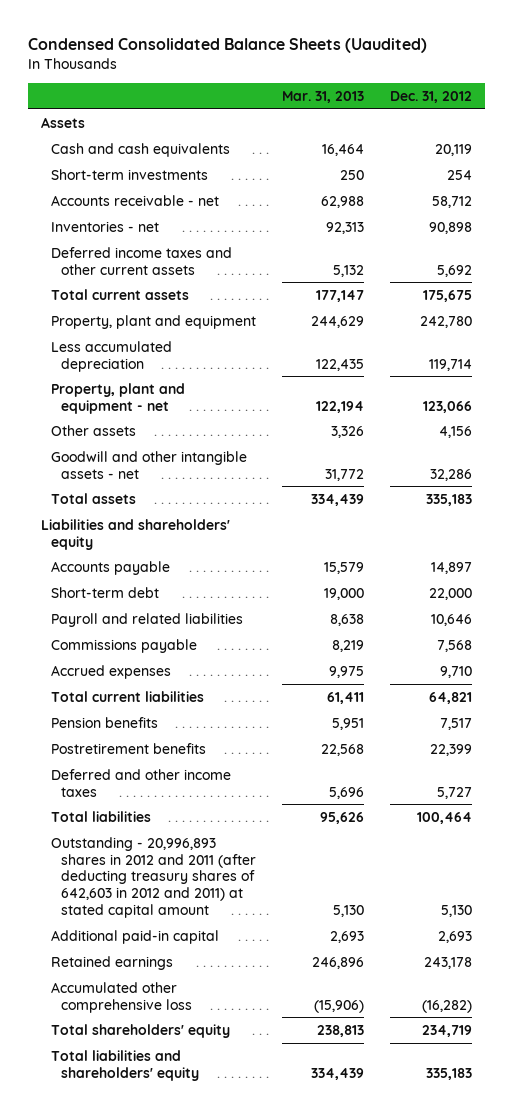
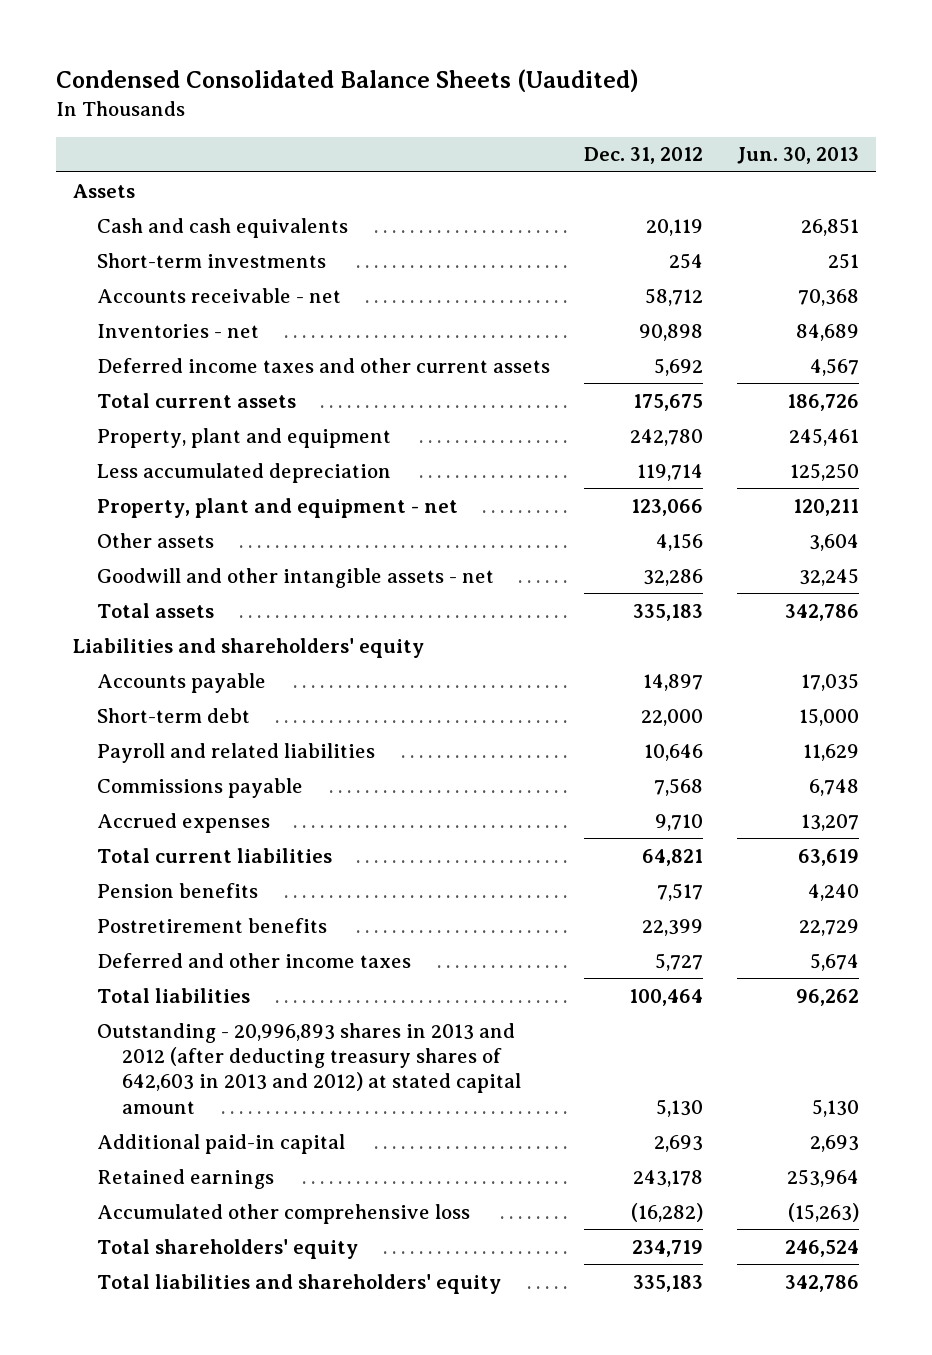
[281,90,364,103] Mar. 31, 2013 -> none
none -> [737,147,860,165] Jun. 30, 2013
[51,836,257,918] Outstanding - 20,996,893 shares in 2012 and 2011 (after deducting treasury shares of 642,603 in 2012 and 2011) at stated capital amount -> [97,1022,521,1114] Outstanding - 20,996,893 shares in 2013 and 2012 (after deducting treasury shares of 642,603 in 2013 and 2012) at stated capital amount

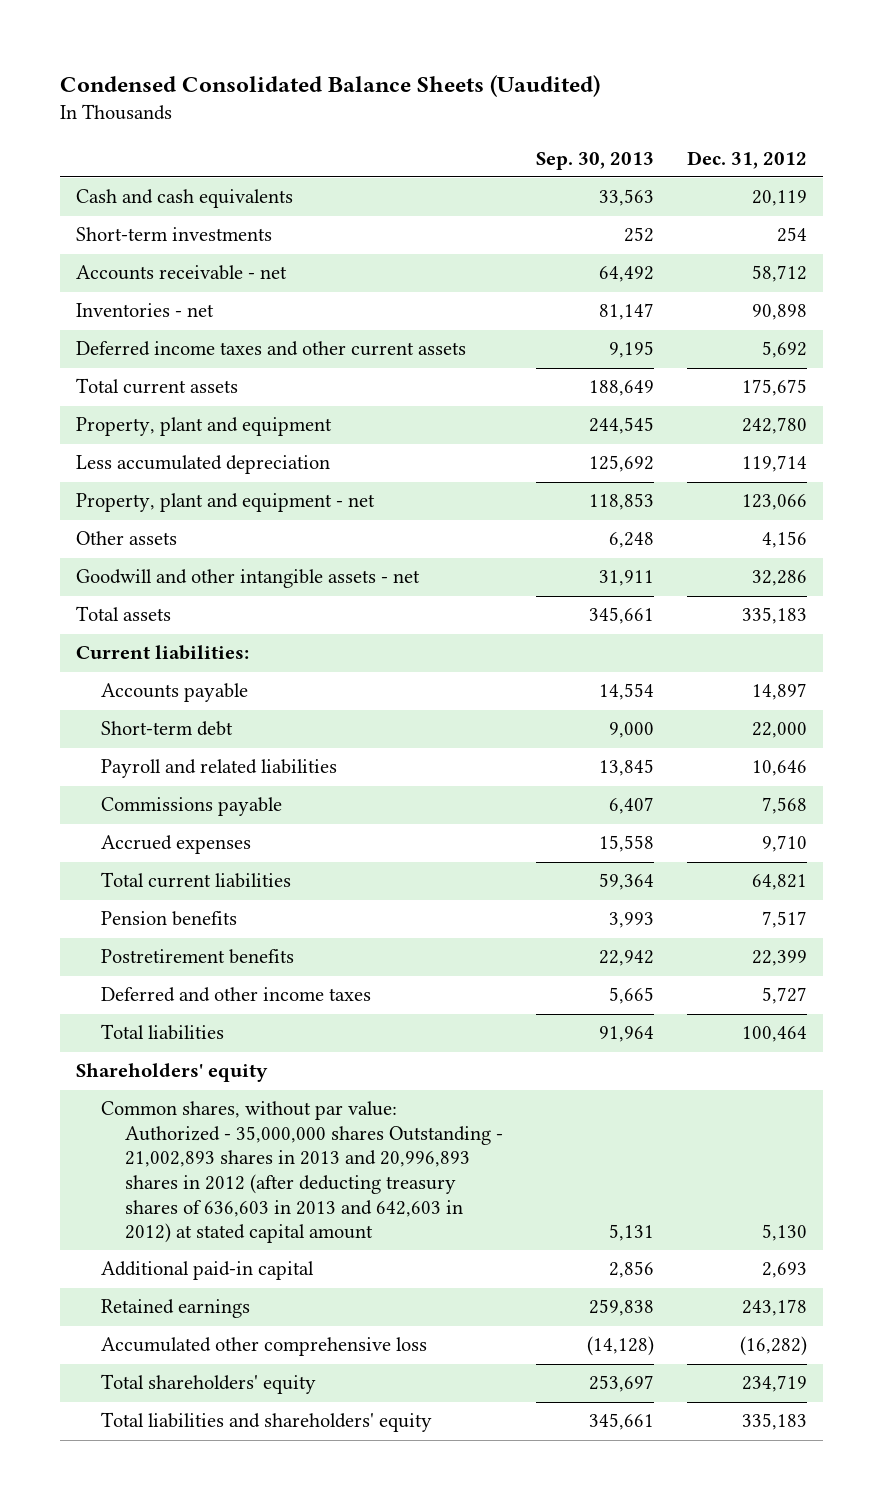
[737,147,860,165] Jun. 30, 2013 -> none
none -> [535,151,654,170] Sep. 30, 2013
[72,183,135,198] Assets -> none
[72,637,424,658] Liabilities and shareholders' equity -> none
none -> [76,645,250,661] Current liabilities:
none -> [76,1063,269,1083] Shareholders' equity
[97,1022,521,1114] Outstanding - 20,996,893 shares in 2013 and 2012 (after deducting treasury shares of 642,603 in 2013 and 2012) at stated capital amount -> [100,1101,504,1244] Common shares, without par value: Authorized - 35,000,000 shares Outstanding - 21,002,893 shares in 2013 and 20,996,893 shares in 2012 (after deducting treasury shares of 636,603 in 2013 and 642,603 in 2012) at stated capital amount

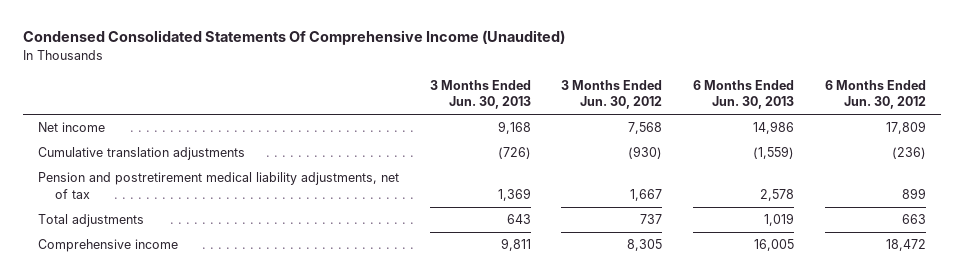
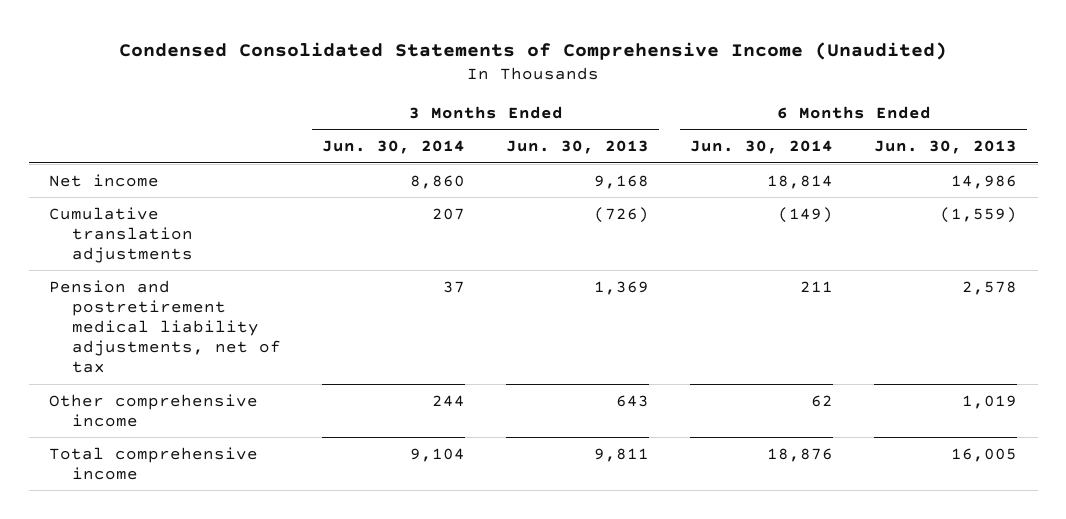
[22,30,565,46] Condensed Consolidated Statements Of Comprehensive Income (Unaudited) -> [119,41,948,60] Condensed Consolidated Statements of Comprehensive Income (Unaudited)
[561,79,663,110] 3 Months Ended Jun. 30, 2012 -> none
[824,79,926,110] 6 Months Ended Jun. 30, 2012 -> none
none -> [322,140,466,155] Jun. 30, 2014
none -> [690,140,834,155] Jun. 30, 2014
[38,214,145,228] Total adjustments -> [49,393,259,427] Other comprehensive income
[38,239,179,253] Comprehensive income -> [49,446,259,480] Total comprehensive income

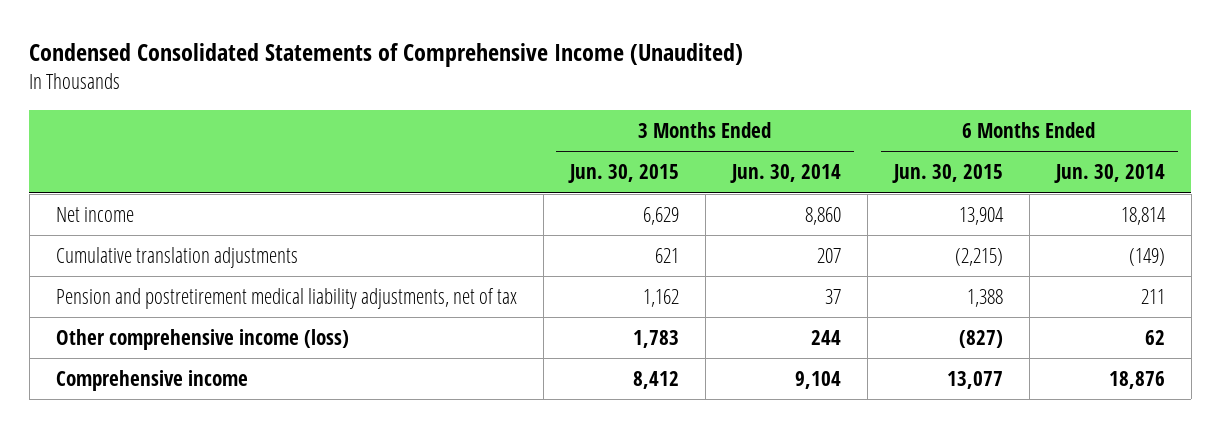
[506,140,650,155] Jun. 30, 2013 -> none
[874,140,1018,155] Jun. 30, 2013 -> none
none -> [567,164,679,184] Jun. 30, 2015
none -> [891,164,1003,184] Jun. 30, 2015
[49,393,259,427] Other comprehensive income -> [55,329,349,351] Other comprehensive income (loss)
[49,446,259,480] Total comprehensive income -> [55,370,248,392] Comprehensive income

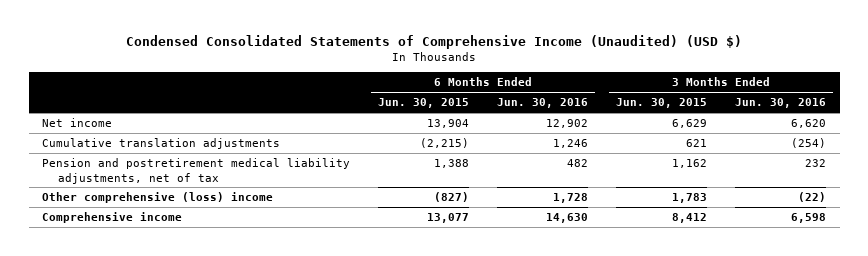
[29,43,744,68] Condensed Consolidated Statements of Comprehensive Income (Unaudited) -> [126,34,743,49] Condensed Consolidated Statements of Comprehensive Income (Unaudited) (USD $)
[729,164,841,184] Jun. 30, 2014 -> none
[1053,164,1165,184] Jun. 30, 2014 -> none
none -> [497,98,589,109] Jun. 30, 2016
none -> [734,98,826,109] Jun. 30, 2016
[55,329,349,351] Other comprehensive income (loss) -> [42,192,274,204] Other comprehensive (loss) income

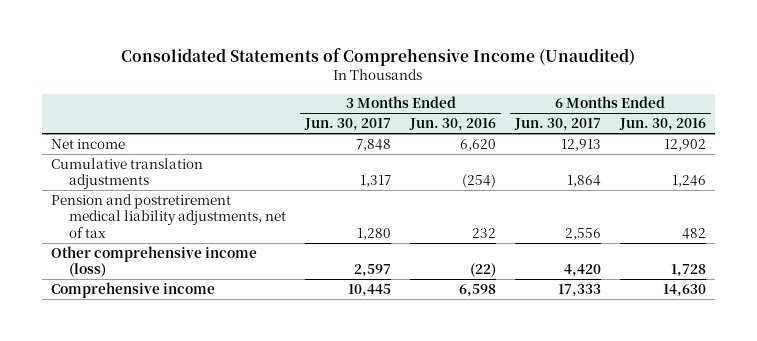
[126,34,743,49] Condensed Consolidated Statements of Comprehensive Income (Unaudited) (USD $) -> [121,48,636,67] Consolidated Statements of Comprehensive Income (Unaudited)
[378,98,470,109] Jun. 30, 2015 -> none
[615,98,707,109] Jun. 30, 2015 -> none
none -> [304,118,392,132] Jun. 30, 2017
none -> [513,118,601,132] Jun. 30, 2017
[42,192,274,204] Other comprehensive (loss) income -> [51,245,258,278] Other comprehensive income (loss)

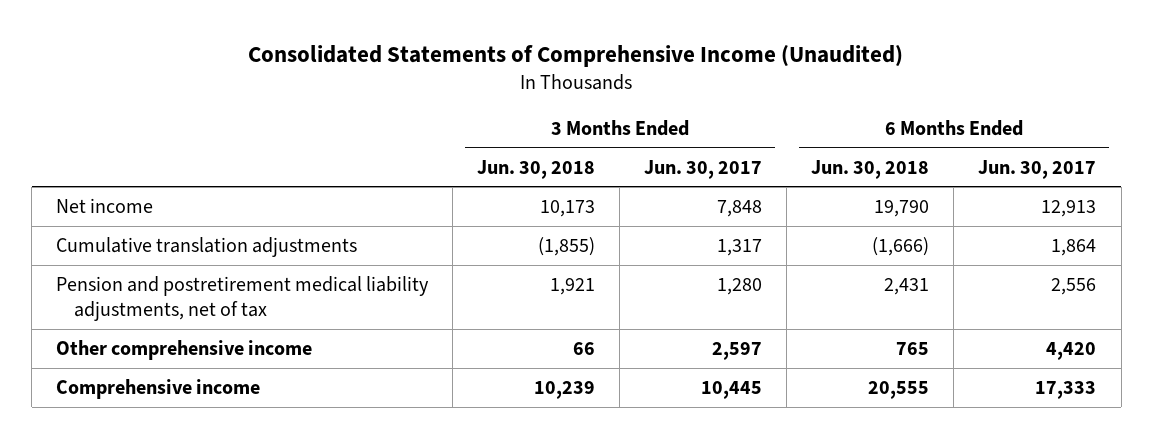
[409,118,497,132] Jun. 30, 2016 -> none
[618,118,706,132] Jun. 30, 2016 -> none
none -> [477,159,596,179] Jun. 30, 2018
none -> [811,159,930,179] Jun. 30, 2018
[51,245,258,278] Other comprehensive income (loss) -> [56,339,313,360] Other comprehensive income

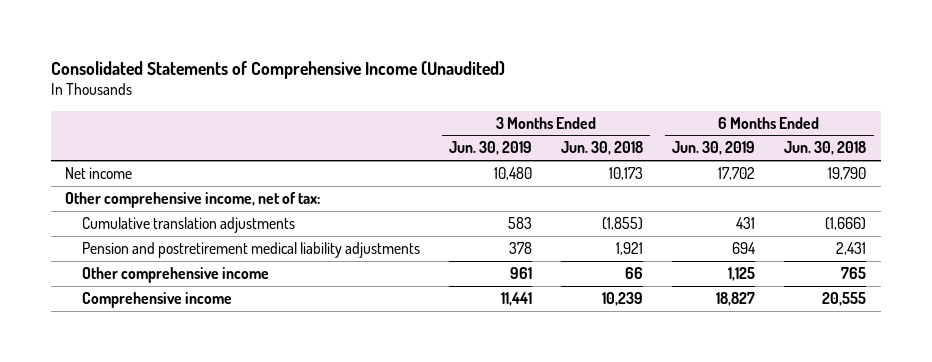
[644,159,763,179] Jun. 30, 2017 -> none
[978,159,1097,179] Jun. 30, 2017 -> none
none -> [448,141,532,156] Jun. 30, 2019
none -> [672,141,756,156] Jun. 30, 2019
none -> [65,191,321,208] Other comprehensive income, net of tax:
[56,275,430,321] Pension and postretirement medical liability adjustments, net of tax -> [81,241,420,258] Pension and postretirement medical liability adjustments

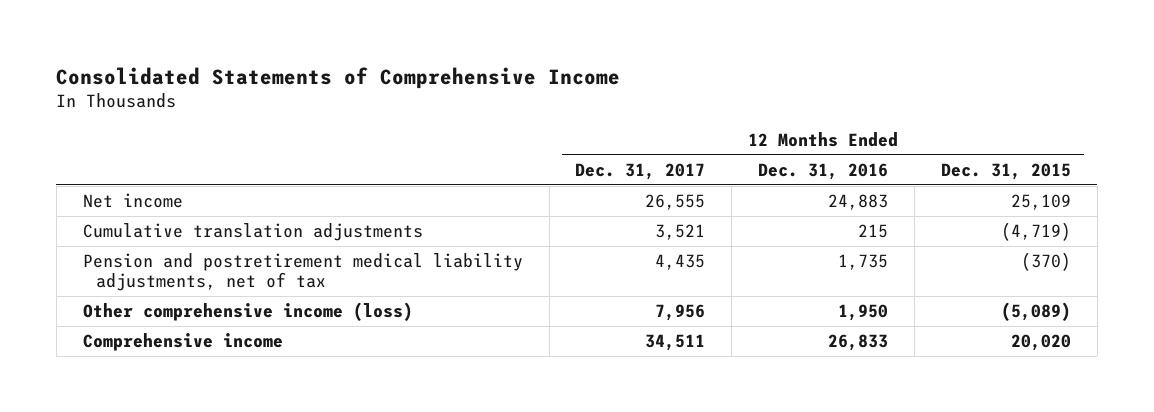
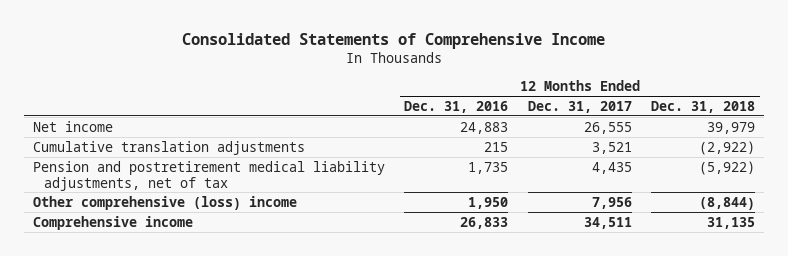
[941,163,1072,181] Dec. 31, 2015 -> none
none -> [650,100,755,113] Dec. 31, 2018
[82,302,413,322] Other comprehensive income (loss) -> [33,195,298,210] Other comprehensive (loss) income

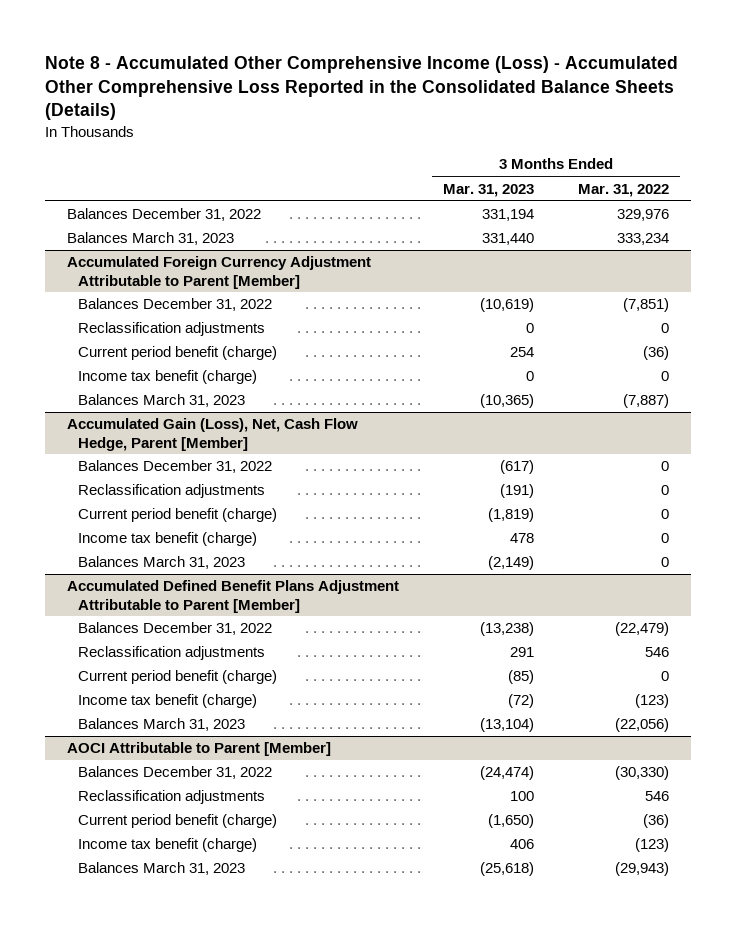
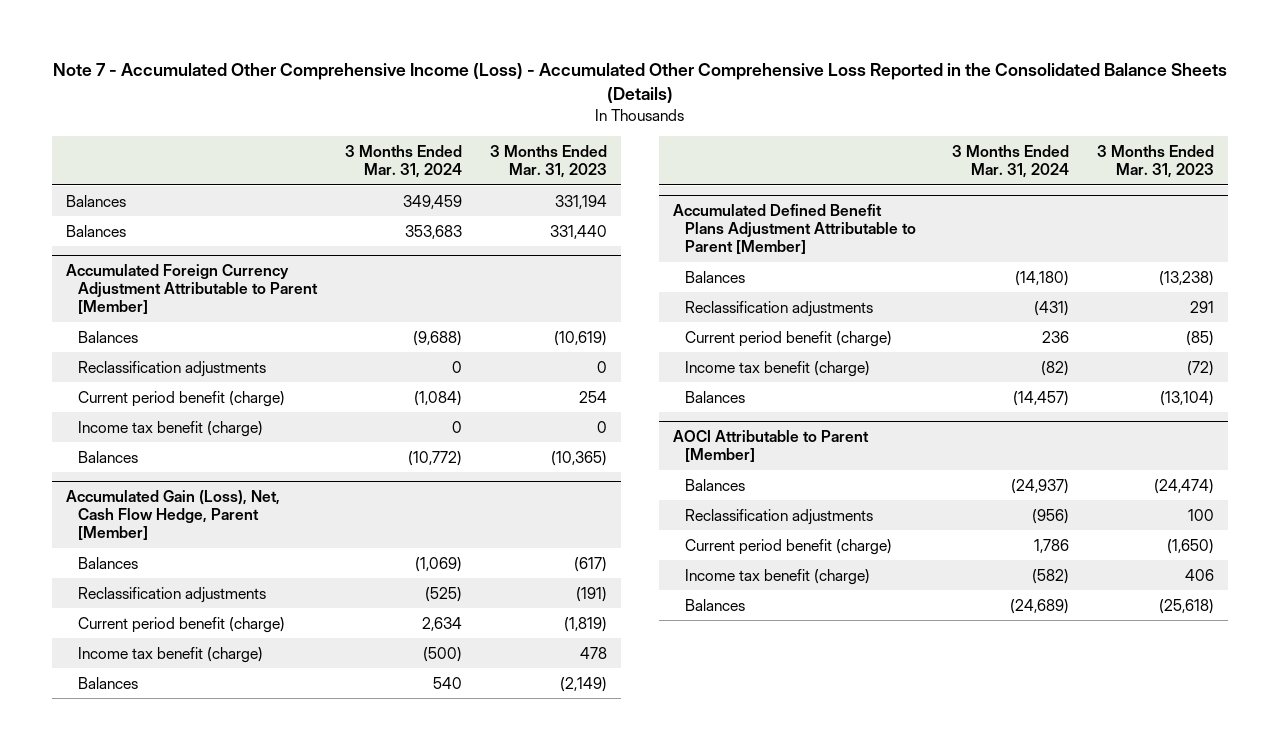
[45,55,679,121] Note 8 - Accumulated Other Comprehensive Income (Loss) - Accumulated Other Comprehensive Loss Reported in the Consolidated Balance Sheets (Details) -> [52,63,1227,103] Note 7 - Accumulated Other Comprehensive Income (Loss) - Accumulated Other Comprehensive Loss Reported in the Consolidated Balance Sheets (Details)
[577,183,669,197] Mar. 31, 2022 -> none
none -> [344,144,462,178] 3 Months Ended Mar. 31, 2024
[67,208,262,222] Balances December 31, 2022 -> [66,194,127,207] Balances
[67,232,235,246] Balances March 31, 2023 -> [66,224,127,237] Balances
[78,298,273,312] Balances December 31, 2022 -> [77,330,138,343] Balances
[78,394,246,408] Balances March 31, 2023 -> [77,450,138,463] Balances
[78,460,273,474] Balances December 31, 2022 -> [77,556,138,569] Balances
[78,556,246,570] Balances March 31, 2023 -> [77,676,138,689] Balances
[78,622,273,636] Balances December 31, 2022 -> [684,270,745,283] Balances
[78,718,246,732] Balances March 31, 2023 -> [684,390,745,403] Balances
[78,766,273,780] Balances December 31, 2022 -> [684,478,745,491] Balances
[78,862,246,876] Balances March 31, 2023 -> [684,598,745,611] Balances

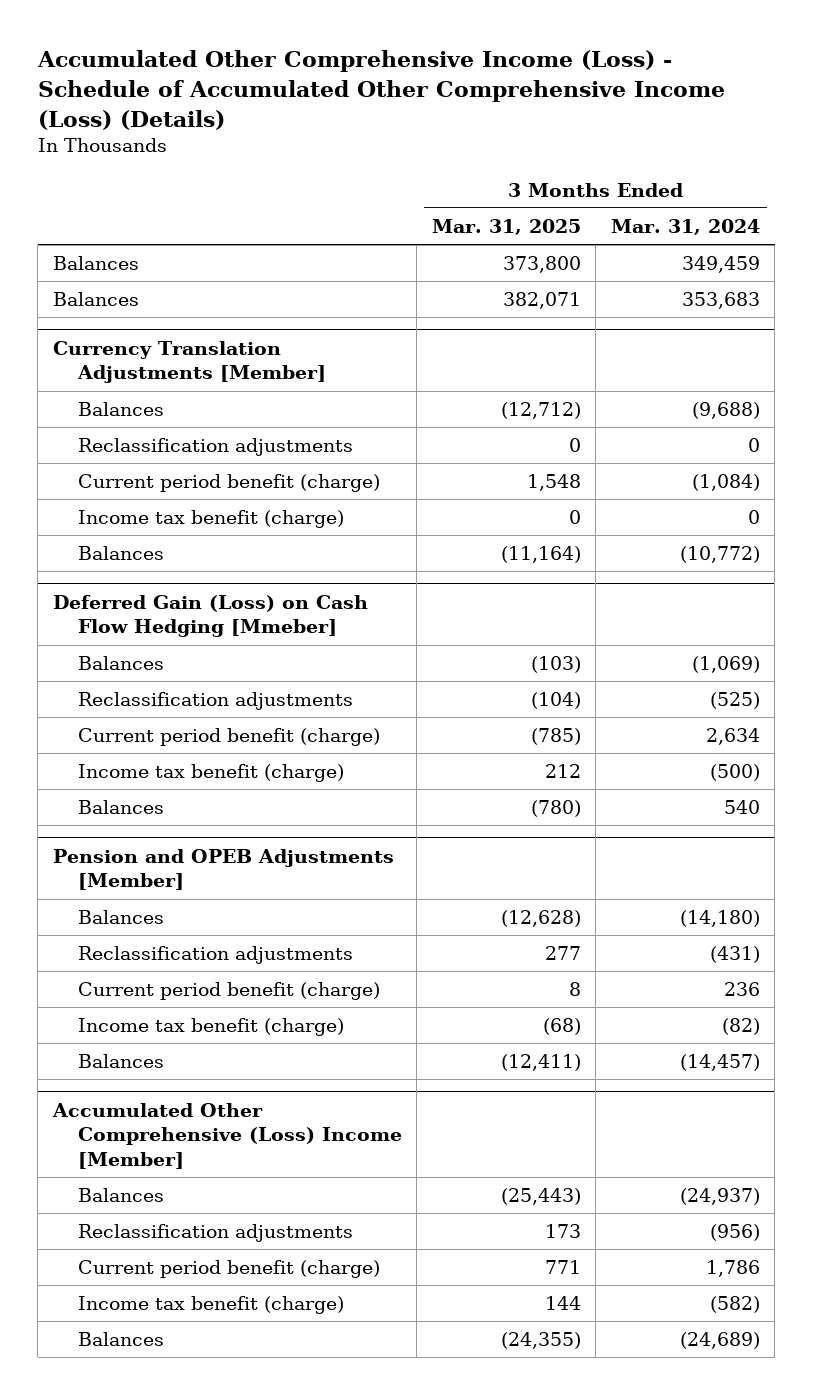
[52,63,1227,103] Note 7 - Accumulated Other Comprehensive Income (Loss) - Accumulated Other Comprehensive Loss Reported in the Consolidated Balance Sheets (Details) -> [36,50,725,130] Accumulated Other Comprehensive Income (Loss) - Schedule of Accumulated Other Comprehensive Income (Loss) (Details)
[489,144,607,178] 3 Months Ended Mar. 31, 2023 -> none
none -> [431,219,581,236] Mar. 31, 2025
[66,263,318,315] Accumulated Foreign Currency Adjustment Attributable to Parent [Member] -> [52,340,326,384] Currency Translation Adjustments [Member]
[66,489,281,541] Accumulated Gain (Loss), Net, Cash Flow Hedge, Parent [Member] -> [52,594,368,638] Deferred Gain (Loss) on Cash Flow Hedging [Mmeber]
[673,203,916,255] Accumulated Defined Benefit Plans Adjustment Attributable to Parent [Member] -> [52,848,394,891] Pension and OPEB Adjustments [Member]
[673,429,870,462] AOCI Attributable to Parent [Member] -> [51,1102,402,1170] Accumulated Other Comprehensive (Loss) Income [Member]

